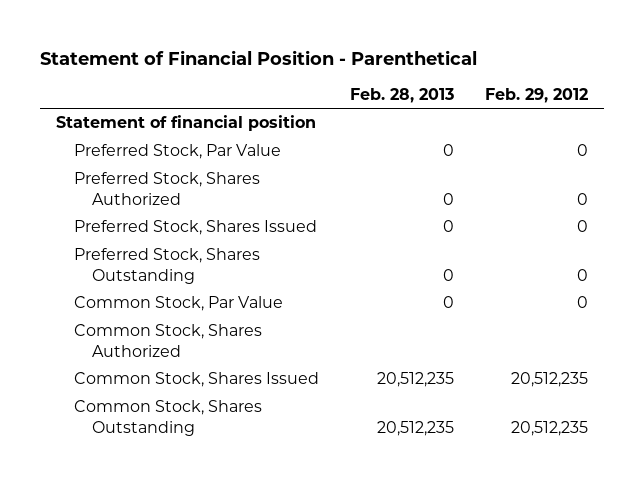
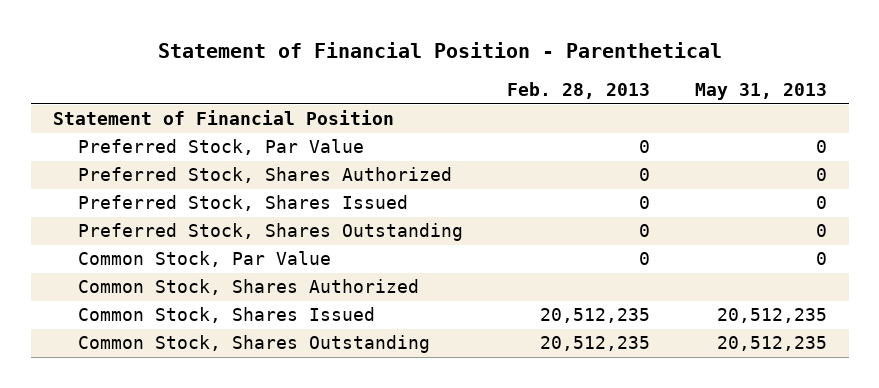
[485,87,589,103] Feb. 29, 2012 -> none
none -> [694,82,827,100] May 31, 2013
[55,115,316,132] Statement of financial position -> [52,110,394,126] Statement of Financial Position

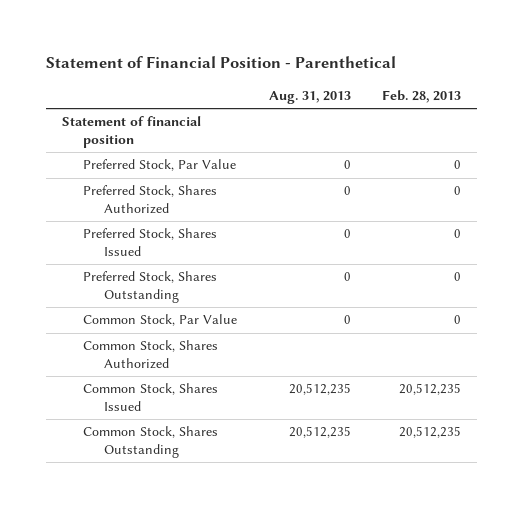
[694,82,827,100] May 31, 2013 -> none
none -> [268,90,351,104] Aug. 31, 2013
[52,110,394,126] Statement of Financial Position -> [62,116,202,148] Statement of financial position

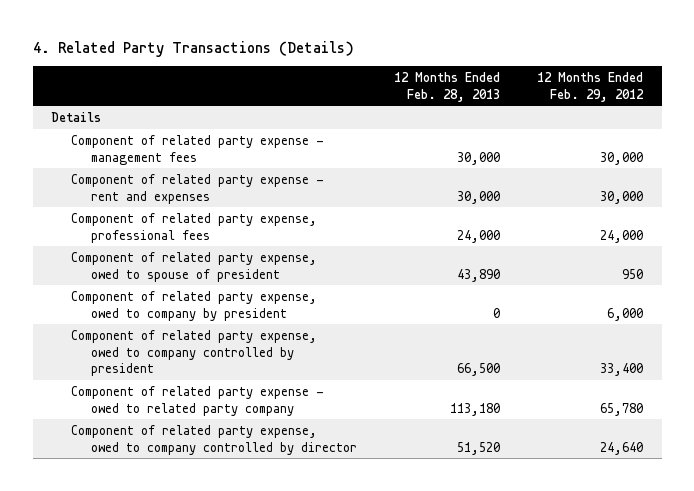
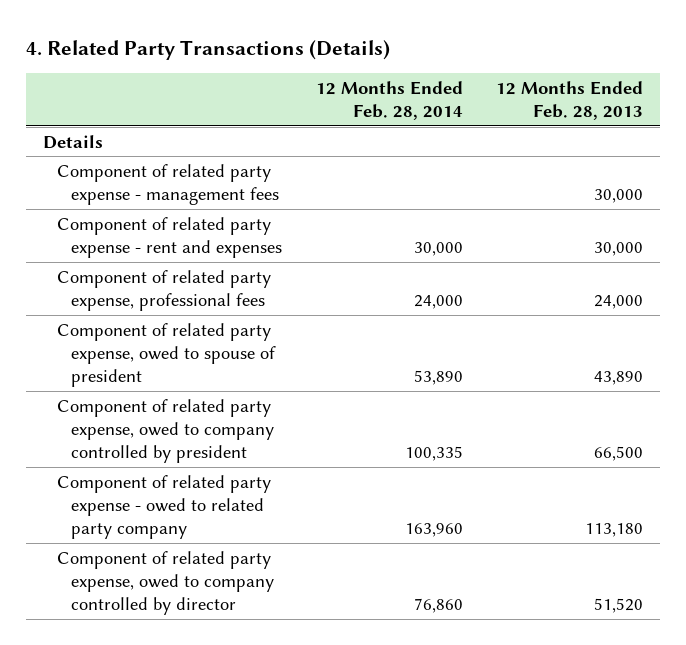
[537,71,645,102] 12 Months Ended Feb. 29, 2012 -> none
none -> [315,80,463,121] 12 Months Ended Feb. 28, 2014
[71,290,318,321] Component of related party expense, owed to company by president -> none

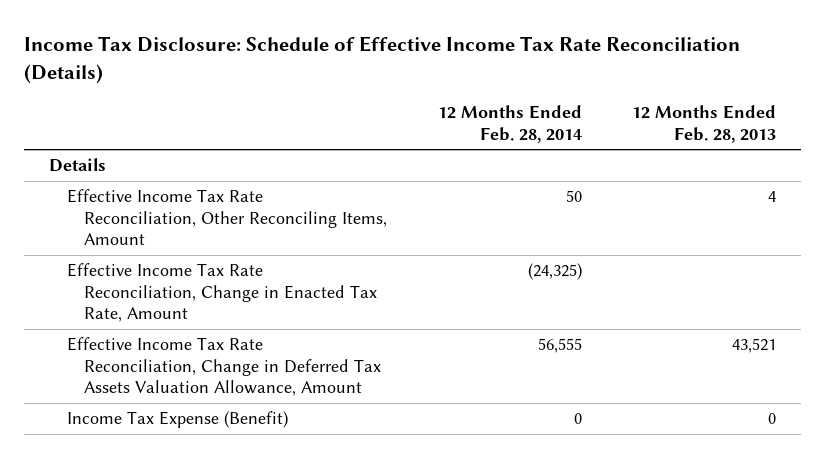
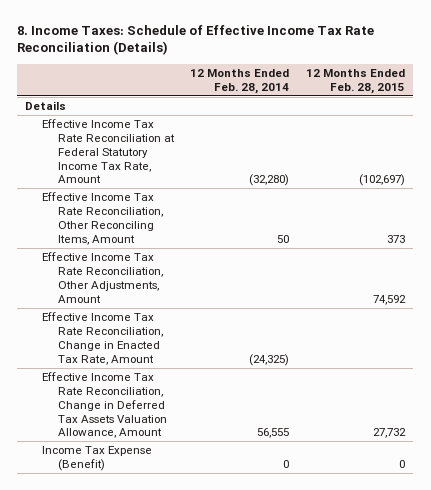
[23,36,740,85] Income Tax Disclosure: Schedule of Effective Income Tax Rate Reconciliation (Details) -> [17,24,375,56] 8. Income Taxes: Schedule of Effective Income Tax Rate Reconciliation (Details)
[631,105,776,143] 12 Months Ended Feb. 28, 2013 -> none
none -> [306,68,406,94] 12 Months Ended Feb. 28, 2015
none -> [41,119,175,184] Effective Income Tax Rate Reconciliation at Federal Statutory Income Tax Rate, Amount
none -> [41,252,163,303] Effective Income Tax Rate Reconciliation, Other Adjustments, Amount

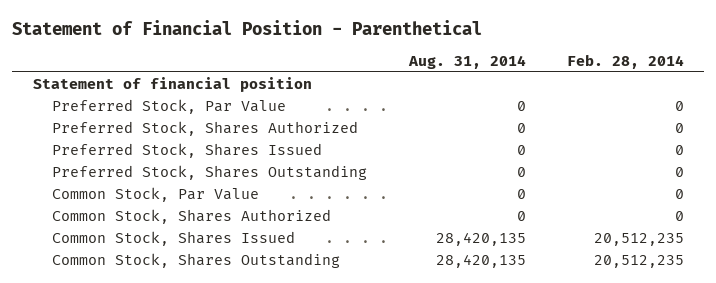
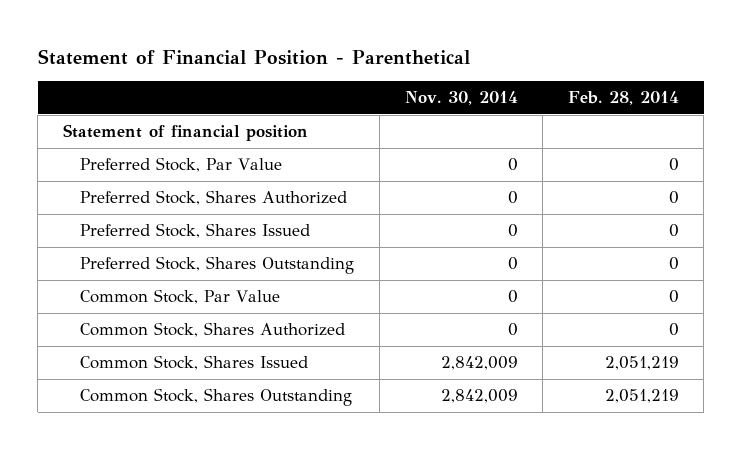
[407,54,526,69] Aug. 31, 2014 -> none
none -> [404,91,518,106] Nov. 30, 2014
[593,233,684,247] 20,512,235 -> [604,356,679,371] 2,051,219
[593,255,684,269] 20,512,235 -> [604,389,679,404] 2,051,219

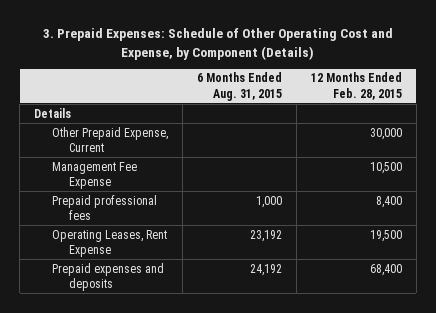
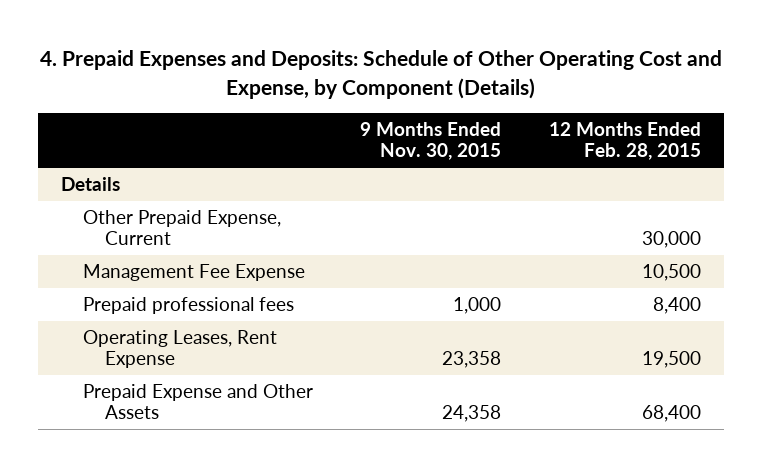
[43,28,394,60] 3. Prepaid Expenses: Schedule of Other Operating Cost and Expense, by Component (Details) -> [39,50,722,99] 4. Prepaid Expenses and Deposits: Schedule of Other Operating Cost and Expense, by Component (Details)
[196,72,282,101] 6 Months Ended Aug. 31, 2015 -> none
none -> [360,122,502,161] 9 Months Ended Nov. 30, 2015
[51,262,164,291] Prepaid expenses and deposits -> [83,384,314,420] Prepaid Expense and Other Assets

